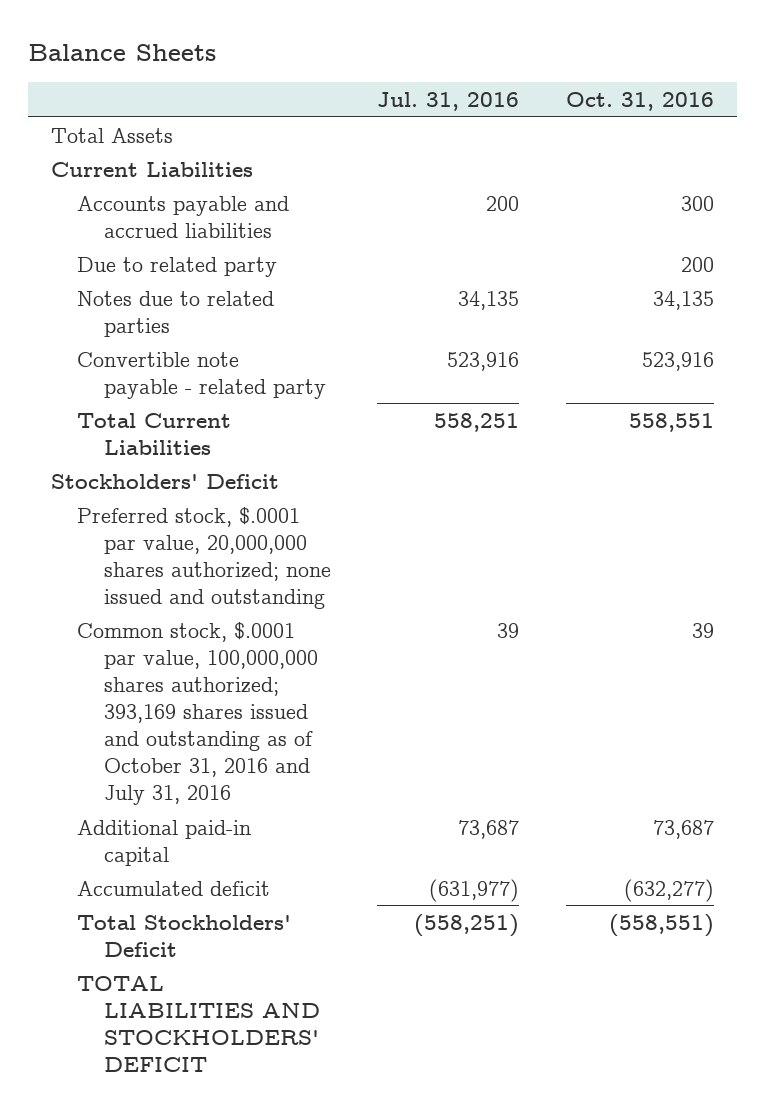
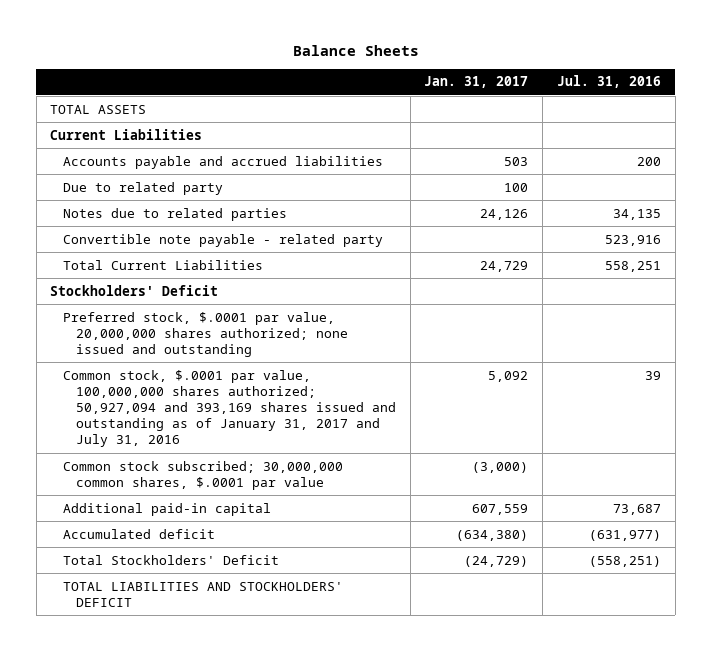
[565,91,714,111] Oct. 31, 2016 -> none
none -> [424,76,529,89] Jan. 31, 2017
[50,127,173,143] Total Assets -> [50,104,147,114] TOTAL ASSETS
[77,621,318,805] Common stock, $.0001 par value, 100,000,000 shares authorized; 393,169 shares issued and outstanding as of October 31, 2016 and July 31, 2016 -> [63,369,397,448] Common stock, $.0001 par value, 100,000,000 shares authorized; 50,927,094 and 393,169 shares issued and outstanding as of January 31, 2017 and July 31, 2016
none -> [63,460,344,490] Common stock subscribed; 30,000,000 common shares, $.0001 par value

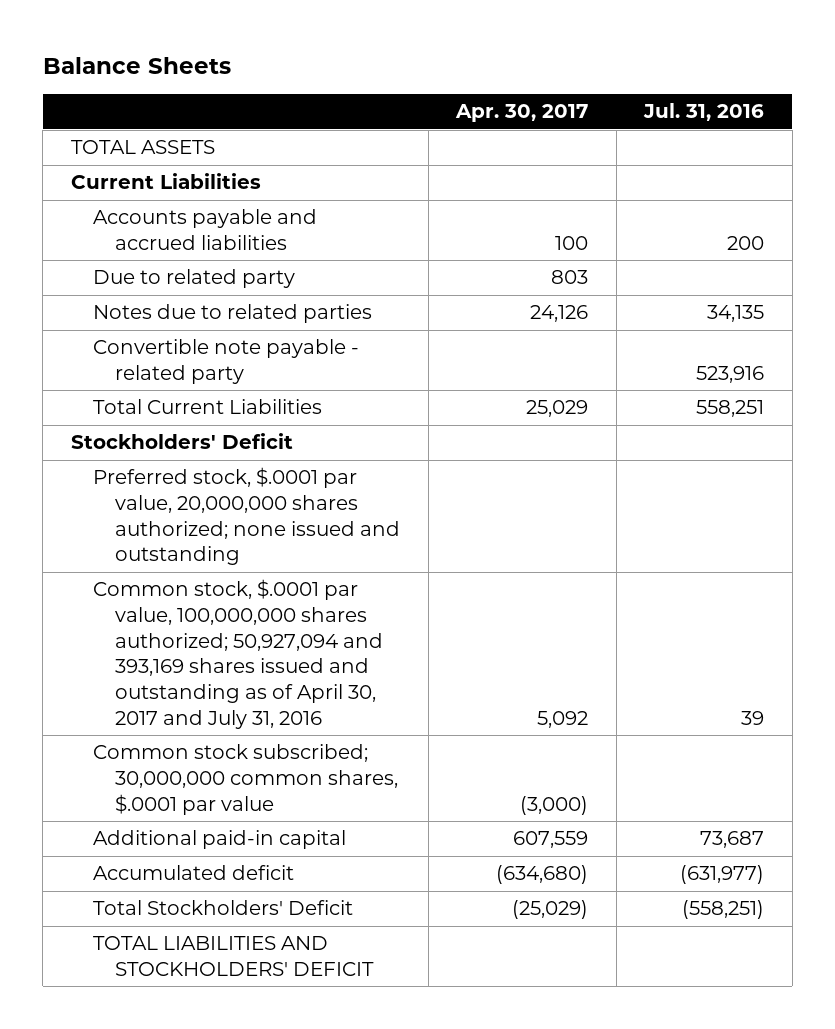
[424,76,529,89] Jan. 31, 2017 -> none
none -> [455,104,589,123] Apr. 30, 2017
[63,369,397,448] Common stock, $.0001 par value, 100,000,000 shares authorized; 50,927,094 and 393,169 shares issued and outstanding as of January 31, 2017 and July 31, 2016 -> [93,579,384,729] Common stock, $.0001 par value, 100,000,000 shares authorized; 50,927,094 and 393,169 shares issued and outstanding as of April 30, 2017 and July 31, 2016

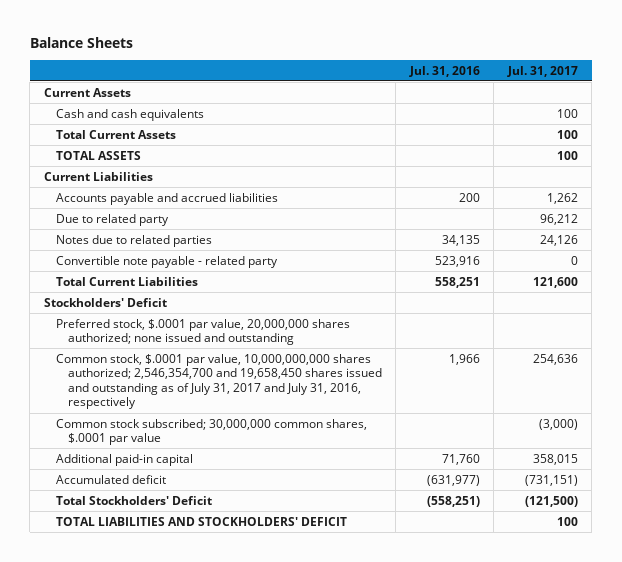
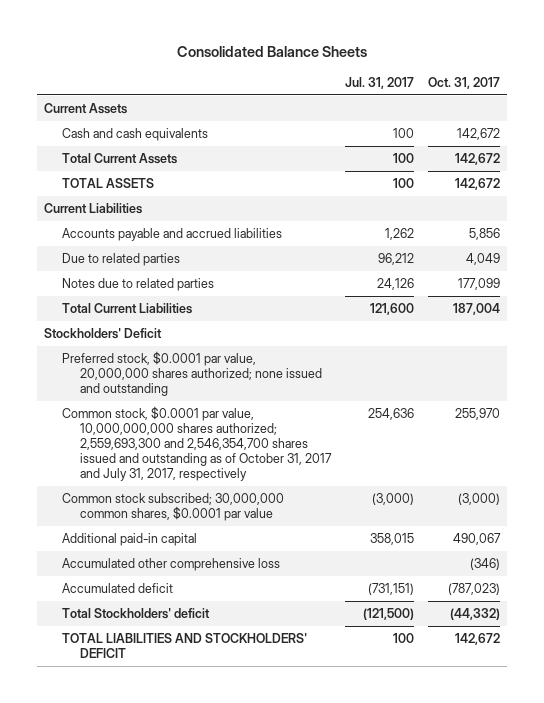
[29,37,133,49] Balance Sheets -> [177,46,368,58] Consolidated Balance Sheets
[408,65,480,77] Jul. 31, 2016 -> none
none -> [427,77,500,90] Oct. 31, 2017
[55,213,169,226] Due to related party -> [62,253,181,267] Due to related parties
[55,255,278,268] Convertible note payable - related party -> none
[55,318,350,346] Preferred stock, $.0001 par value, 20,000,000 shares authorized; none issued and outstanding -> [62,351,322,397] Preferred stock, $0.0001 par value, 20,000,000 shares authorized; none issued and outstanding
[55,353,382,410] Common stock, $.0001 par value, 10,000,000,000 shares authorized; 2,546,354,700 and 19,658,450 shares issued and outstanding as of July 31, 2017 and July 31, 2016, respectively -> [62,406,332,482] Common stock, $0.0001 par value, 10,000,000,000 shares authorized; 2,559,693,300 and 2,546,354,700 shares issued and outstanding as of October 31, 2017 and July 31, 2017, respectively
[55,418,367,446] Common stock subscribed; 30,000,000 common shares, $.0001 par value -> [62,493,285,522] Common stock subscribed; 30,000,000 common shares, $0.0001 par value
none -> [62,558,281,572] Accumulated other comprehensive loss
[55,495,212,505] Total Stockholders' Deficit -> [62,608,211,620] Total Stockholders' deficit

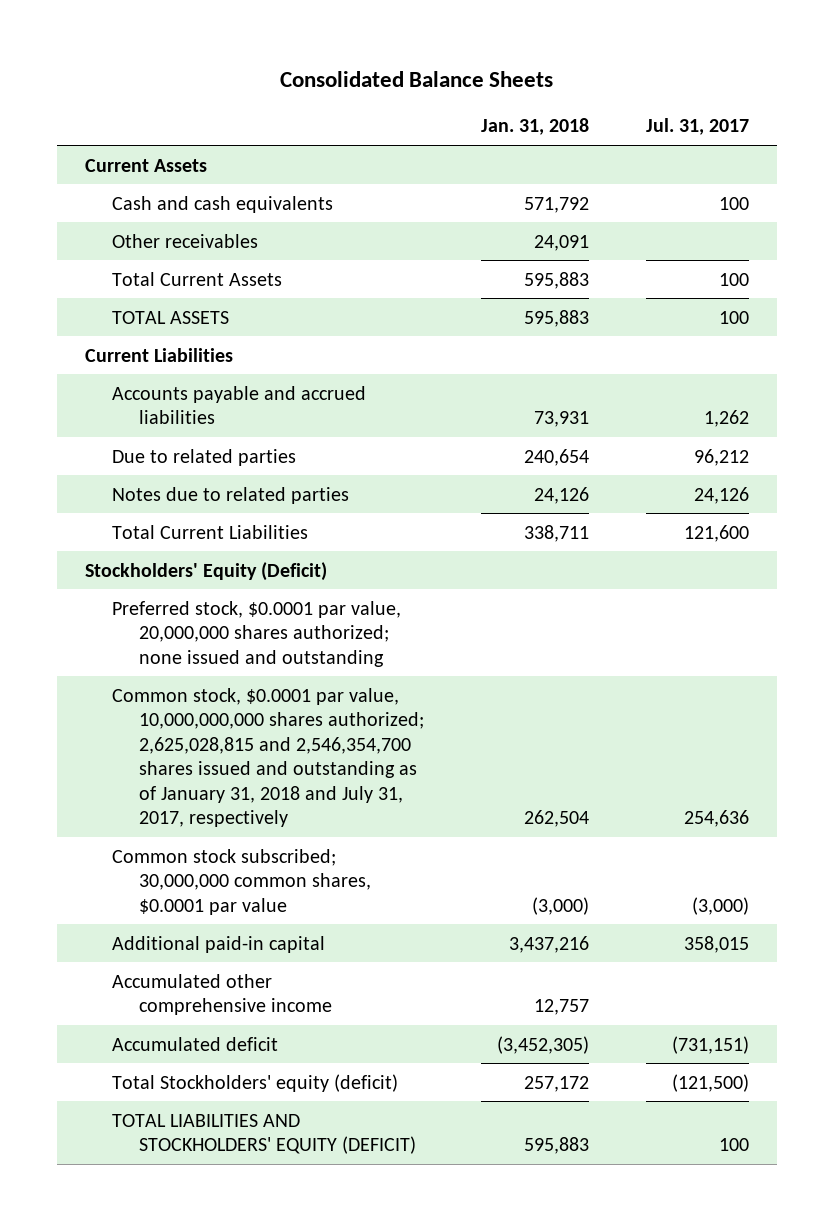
[427,77,500,90] Oct. 31, 2017 -> none
none -> [480,118,589,136] Jan. 31, 2018
none -> [112,233,259,248] Other receivables
[44,328,163,340] Stockholders' Deficit -> [85,561,328,581] Stockholders' Equity (Deficit)
[62,406,332,482] Common stock, $0.0001 par value, 10,000,000,000 shares authorized; 2,559,693,300 and 2,546,354,700 shares issued and outstanding as of October 31, 2017 and July 31, 2017, respectively -> [112,687,424,828] Common stock, $0.0001 par value, 10,000,000,000 shares authorized; 2,625,028,815 and 2,546,354,700 shares issued and outstanding as of January 31, 2018 and July 31, 2017, respectively
[62,558,281,572] Accumulated other comprehensive loss -> [112,973,332,1016] Accumulated other comprehensive income
[62,608,211,620] Total Stockholders' deficit -> [112,1073,399,1092] Total Stockholders' equity (deficit)
[62,633,308,659] TOTAL LIABILITIES AND STOCKHOLDERS' DEFICIT -> [112,1113,416,1155] TOTAL LIABILITIES AND STOCKHOLDERS' EQUITY (DEFICIT)

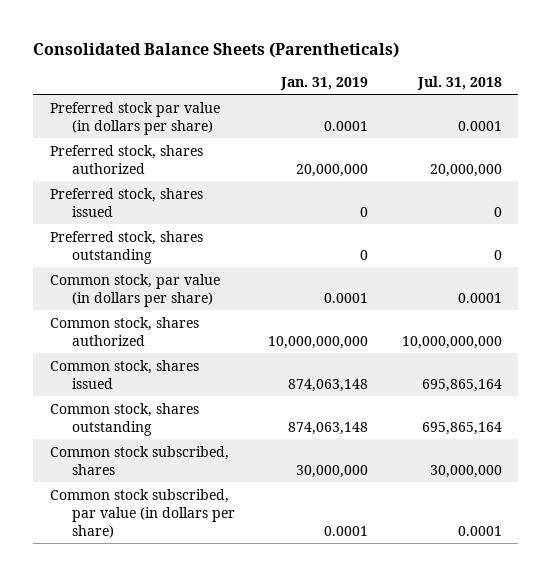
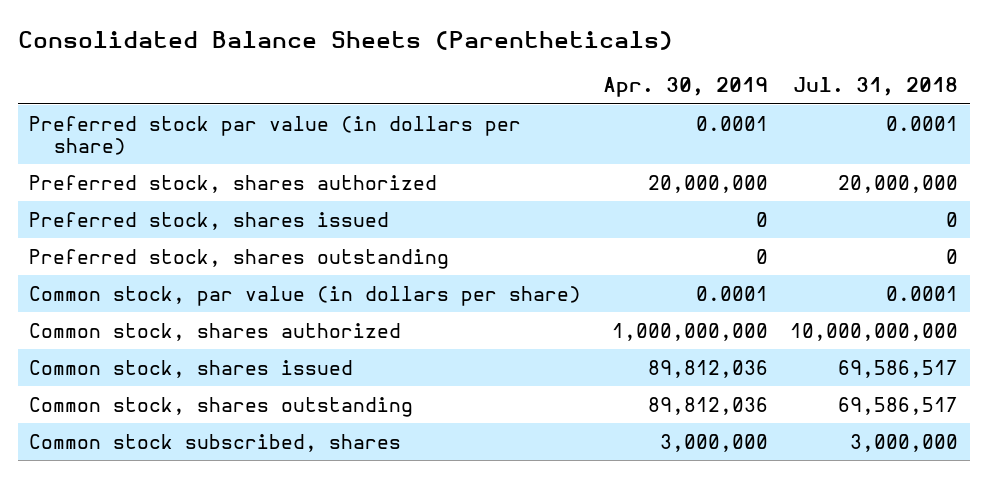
[280,76,369,90] Jan. 31, 2019 -> none
none -> [603,77,769,98] Apr. 30, 2019
[50,488,235,538] Common stock subscribed, par value (in dollars per share) -> none
[421,378,502,392] 695,865,164 -> [838,359,959,378] 69,586,517
[421,421,502,435] 695,865,164 -> [838,396,959,415] 69,586,517
[429,464,502,478] 30,000,000 -> [850,433,959,452] 3,000,000

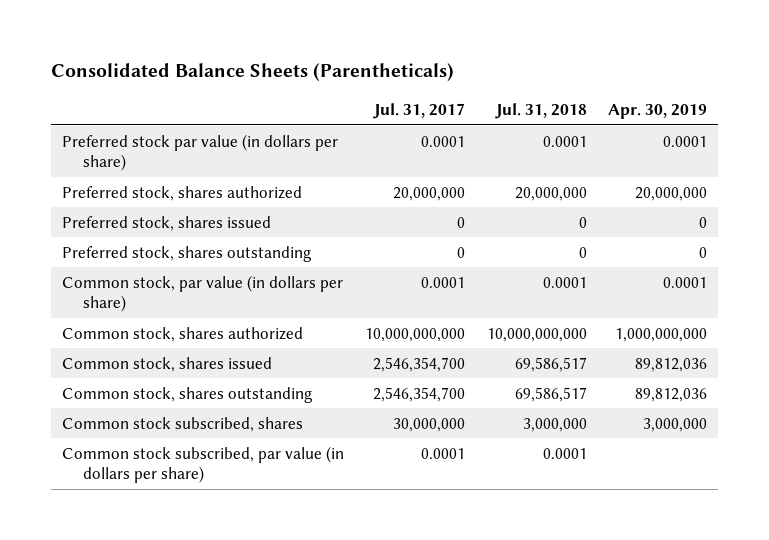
none -> [373,103,466,120] Jul. 31, 2017
none -> [61,445,344,484] Common stock subscribed, par value (in dollars per share)

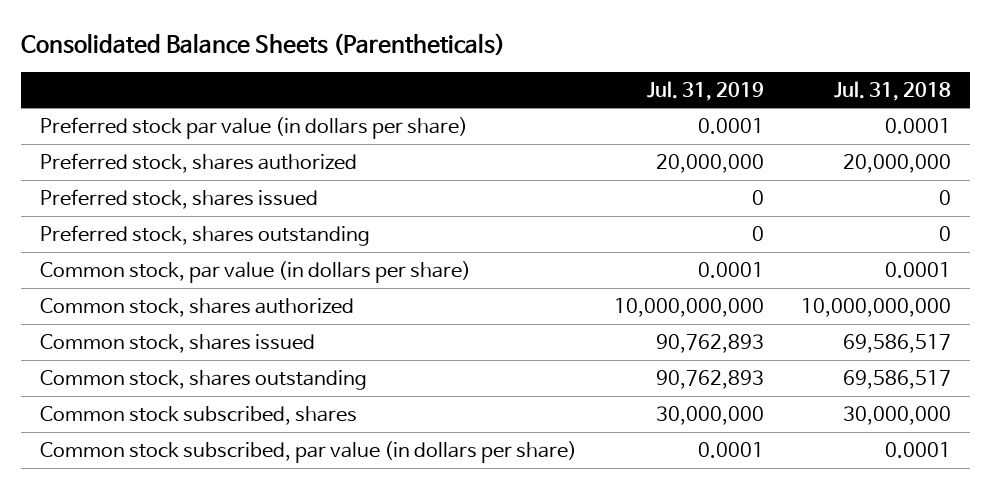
[373,103,466,120] Jul. 31, 2017 -> none
[608,104,708,120] Apr. 30, 2019 -> none
none -> [646,80,764,101] Jul. 31, 2019
[522,417,587,432] 3,000,000 -> [843,406,952,426] 30,000,000

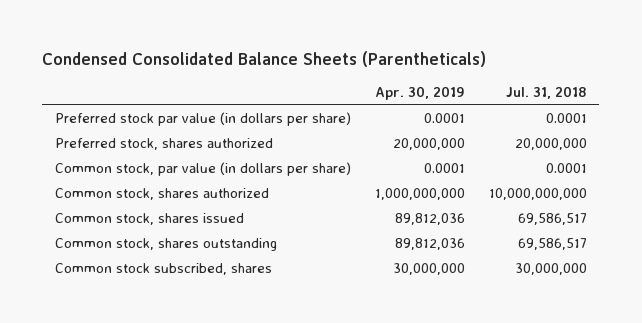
[21,32,506,56] Consolidated Balance Sheets (Parentheticals) -> [42,51,487,68] Condensed Consolidated Balance Sheets (Parentheticals)
[646,80,764,101] Jul. 31, 2019 -> none
none -> [374,86,465,101] Apr. 30, 2019
[39,189,318,210] Preferred stock, shares issued -> none
[39,225,370,247] Preferred stock, shares outstanding -> none
[39,441,577,464] Common stock subscribed, par value (in dollars per share) -> none

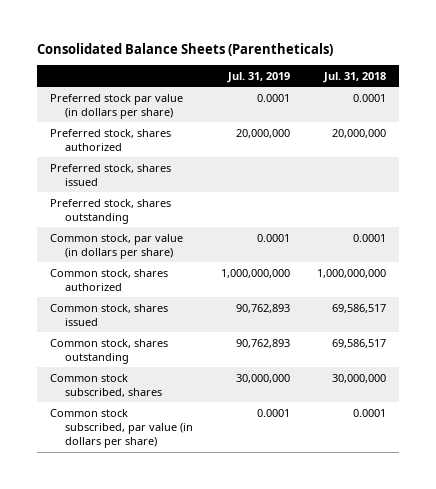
[42,51,487,68] Condensed Consolidated Balance Sheets (Parentheticals) -> [36,42,333,56] Consolidated Balance Sheets (Parentheticals)
[374,86,465,101] Apr. 30, 2019 -> none
none -> [226,71,290,83] Jul. 31, 2019
none -> [50,163,172,186] Preferred stock, shares issued
none -> [50,198,172,224] Preferred stock, shares outstanding
[489,188,588,201] 10,000,000,000 -> [316,268,386,278] 1,000,000,000
none -> [50,408,194,449] Common stock subscribed, par value (in dollars per share)

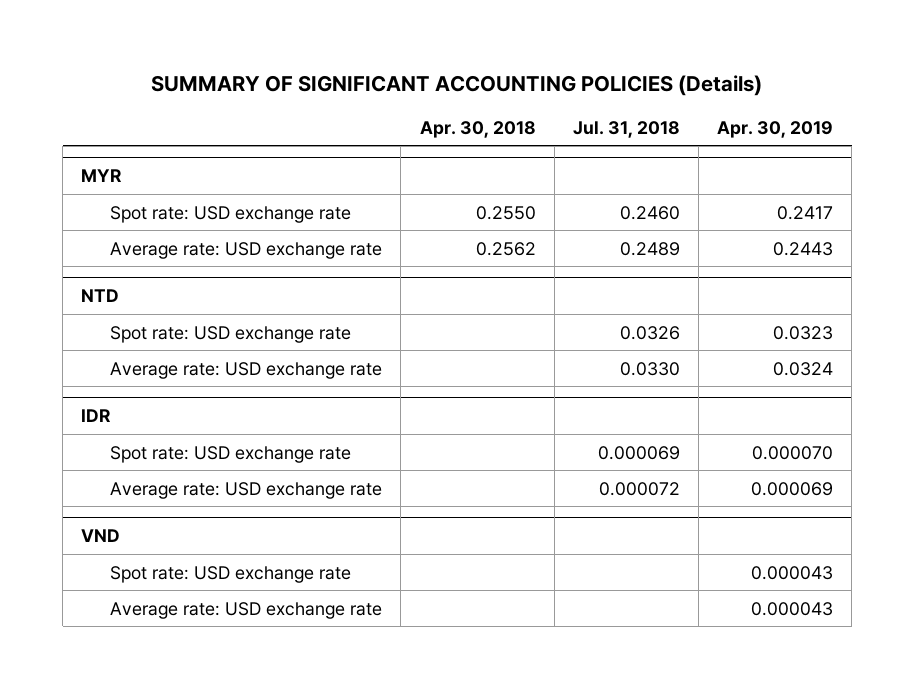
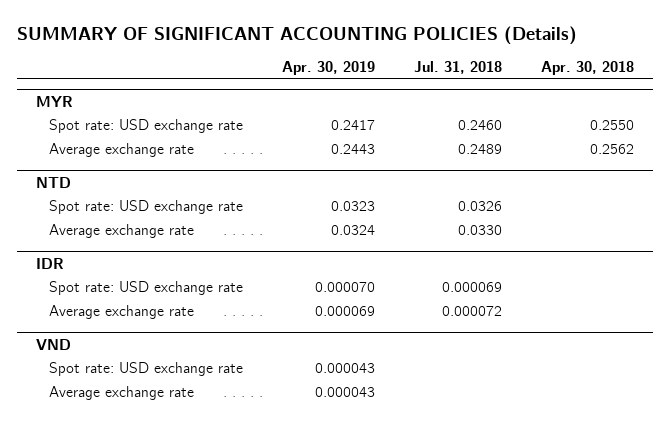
[110,241,383,259] Average rate: USD exchange rate -> [49,143,195,158] Average exchange rate
[110,361,383,379] Average rate: USD exchange rate -> [49,224,195,239] Average exchange rate
[110,481,383,499] Average rate: USD exchange rate -> [49,305,195,320] Average exchange rate
[110,601,383,619] Average rate: USD exchange rate -> [49,386,195,401] Average exchange rate

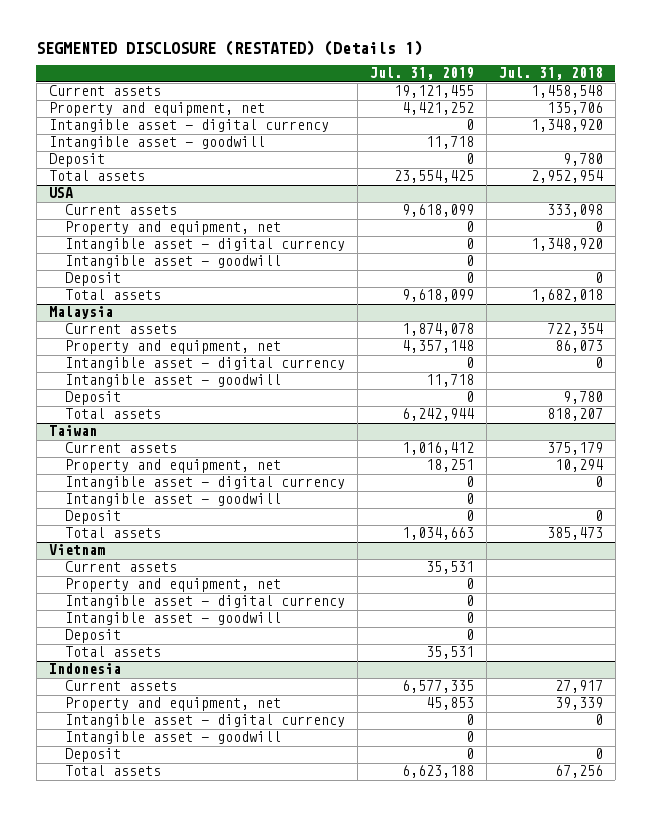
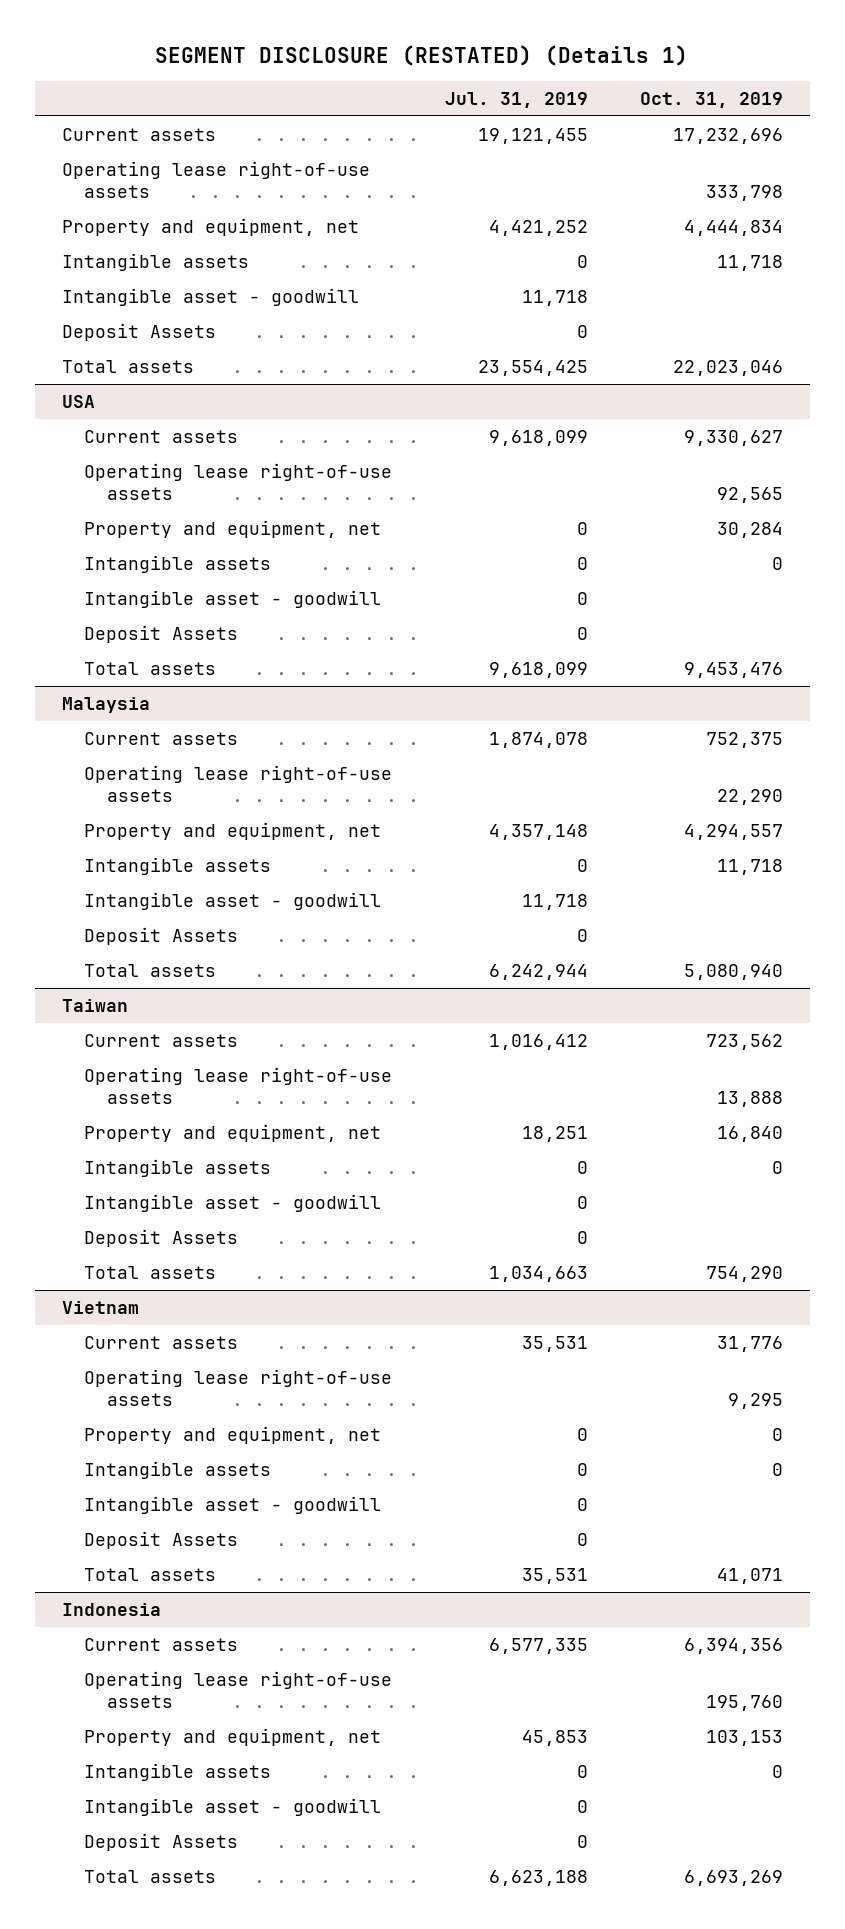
[36,39,424,56] SEGMENTED DISCLOSURE (RESTATED) (Details 1) -> [155,44,689,66] SEGMENT DISCLOSURE (RESTATED) (Details 1)
[498,67,603,81] Jul. 31, 2018 -> none
none -> [640,91,784,108] Oct. 31, 2019
none -> [61,161,370,199] Operating lease right-of-use assets
[48,119,329,133] Intangible asset - digital currency -> [61,253,249,272] Intangible assets
[48,153,105,168] Deposit -> [61,323,216,342] Deposit Assets
none -> [84,463,393,501] Operating lease right-of-use assets
[65,238,346,252] Intangible asset - digital currency -> [84,555,272,574] Intangible assets
[65,272,122,287] Deposit -> [84,625,239,644] Deposit Assets
none -> [84,765,393,803] Operating lease right-of-use assets
[65,357,346,371] Intangible asset - digital currency -> [84,857,272,876] Intangible assets
[65,391,122,406] Deposit -> [84,927,239,946] Deposit Assets
none -> [84,1067,393,1105] Operating lease right-of-use assets
[65,476,346,490] Intangible asset - digital currency -> [84,1159,272,1178] Intangible assets
[65,510,122,525] Deposit -> [84,1229,239,1248] Deposit Assets
none -> [84,1369,393,1407] Operating lease right-of-use assets
[65,595,346,609] Intangible asset - digital currency -> [84,1461,272,1480] Intangible assets
[65,629,122,644] Deposit -> [84,1531,239,1550] Deposit Assets
none -> [84,1671,393,1709] Operating lease right-of-use assets
[65,714,346,728] Intangible asset - digital currency -> [84,1763,272,1782] Intangible assets
[65,748,122,763] Deposit -> [84,1833,239,1852] Deposit Assets

